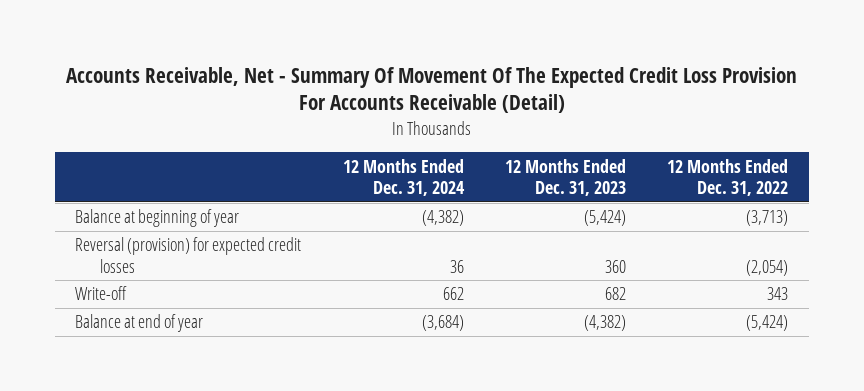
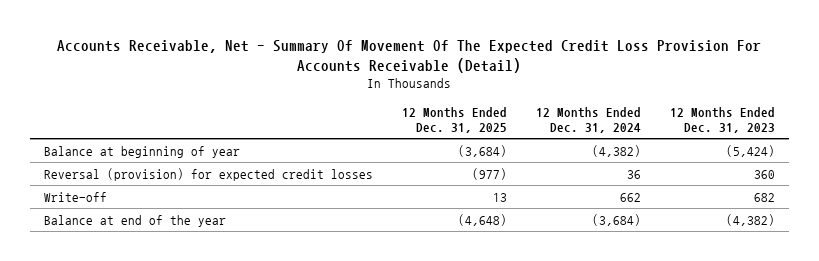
[667,158,789,197] 12 Months Ended Dec. 31, 2022 -> none
none -> [401,106,507,134] 12 Months Ended Dec. 31, 2025
[75,314,204,333] Balance at end of year -> [43,214,226,227] Balance at end of the year

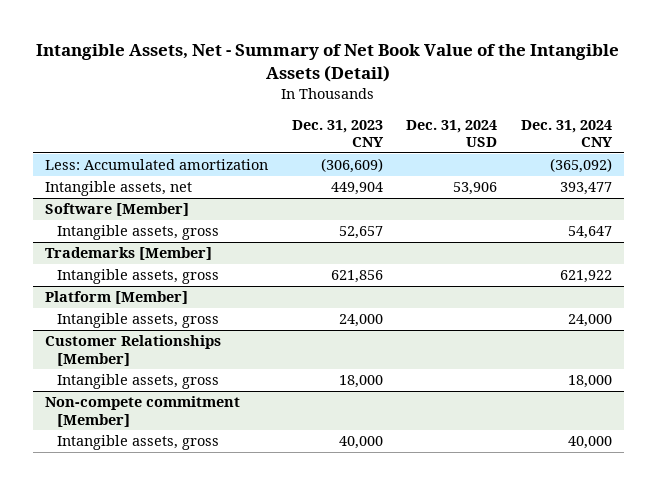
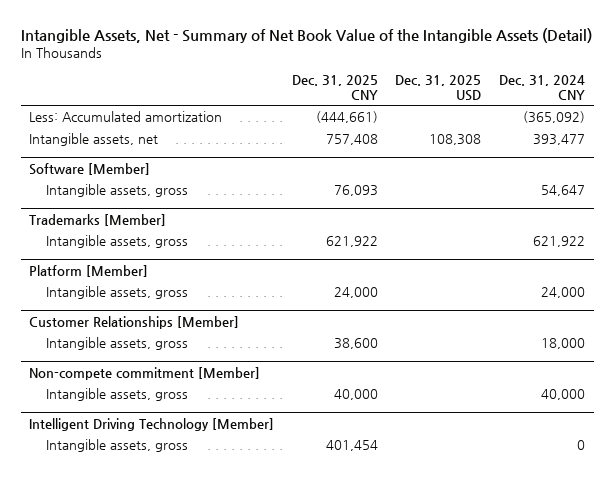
[291,119,384,147] Dec. 31, 2023 CNY -> none
[406,119,498,147] Dec. 31, 2024 USD -> none
none -> [291,75,378,100] Dec. 31, 2025 CNY
none -> [395,75,482,101] Dec. 31, 2025 USD
none -> [29,417,275,431] Intelligent Driving Technology [Member]
none -> [46,439,189,453] Intangible assets, gross

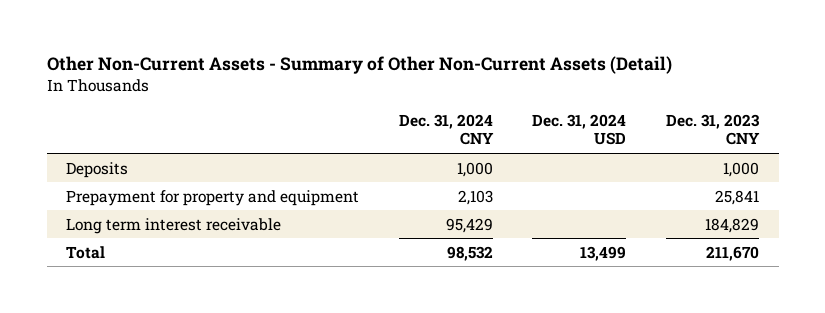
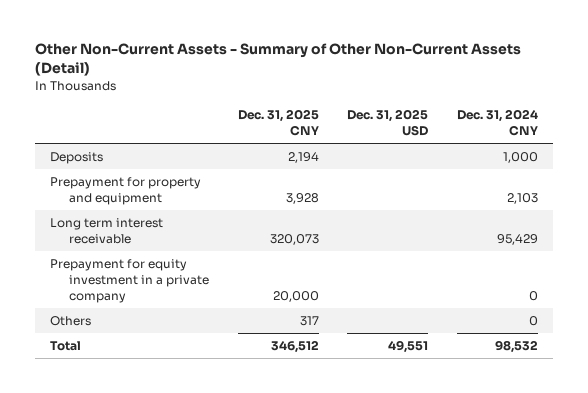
[532,113,627,146] Dec. 31, 2024 USD -> none
[665,113,760,146] Dec. 31, 2023 CNY -> none
none -> [237,109,319,137] Dec. 31, 2025 CNY
none -> [347,109,429,137] Dec. 31, 2025 USD
none -> [49,259,209,303] Prepayment for equity investment in a private company
none -> [49,316,91,327] Others

